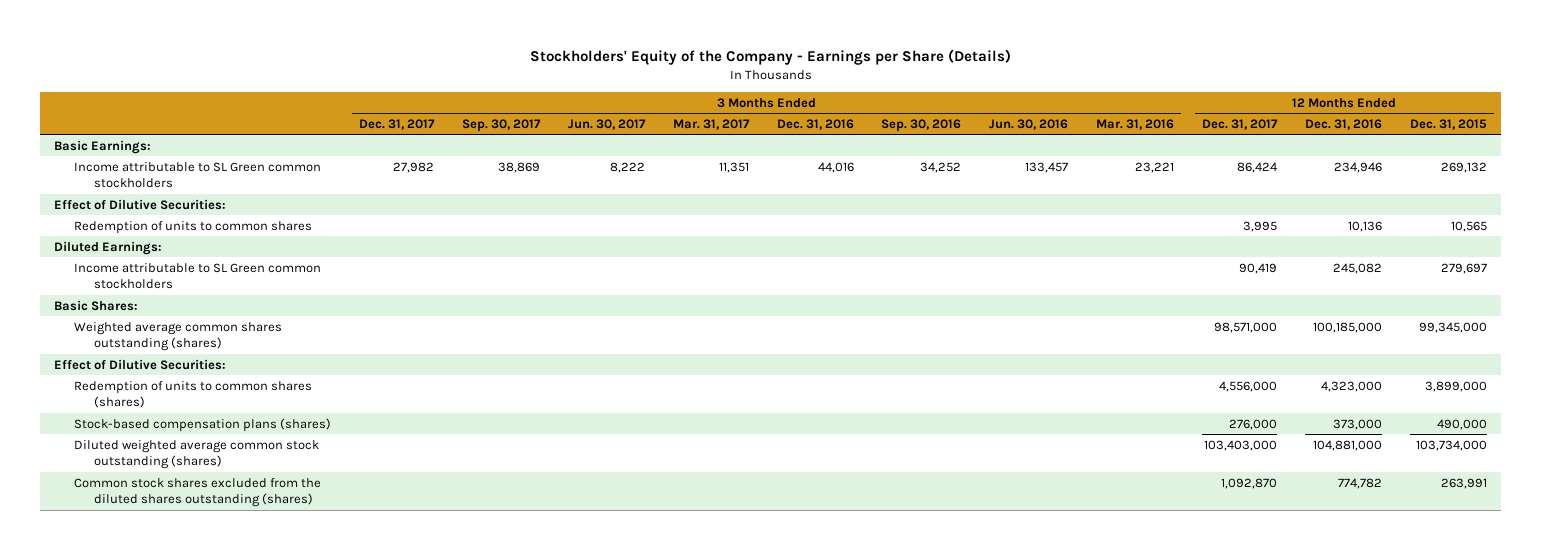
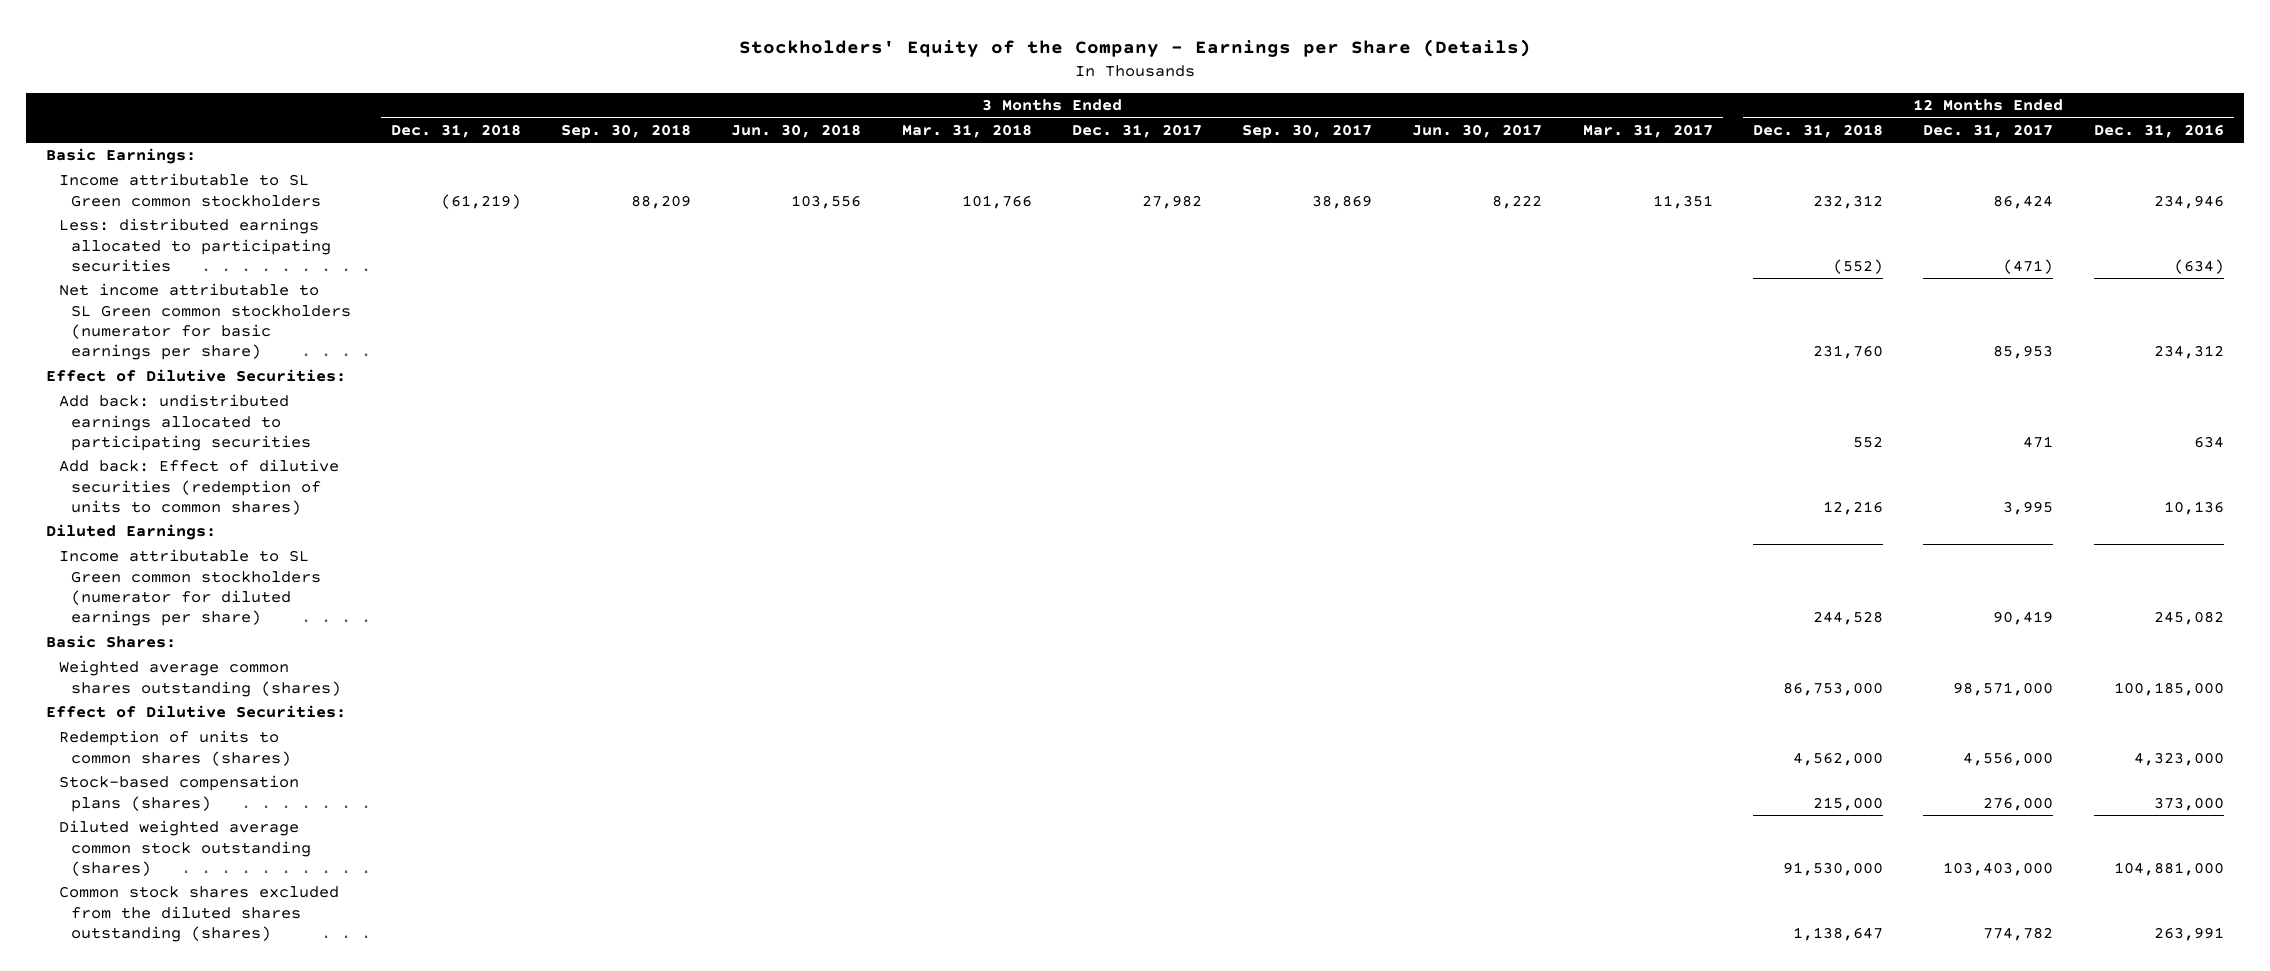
[776,118,854,130] Dec. 31, 2016 -> none
[881,118,962,132] Sep. 30, 2016 -> none
[989,118,1069,130] Jun. 30, 2016 -> none
[1096,118,1175,130] Mar. 31, 2016 -> none
[1409,118,1487,130] Dec. 31, 2015 -> none
none -> [390,123,521,138] Dec. 31, 2018
none -> [561,123,692,139] Sep. 30, 2018
none -> [731,123,862,138] Jun. 30, 2018
none -> [901,123,1032,138] Mar. 31, 2018
none -> [1753,123,1884,138] Dec. 31, 2018
none -> [58,218,331,272] Less: distributed earnings allocated to participating securities
none -> [58,283,351,361] Net income attributable to SL Green common stockholders (numerator for basic earnings per share)
none -> [58,394,311,451] Add back: undistributed earnings allocated to participating securities
[74,220,313,234] Redemption of units to common shares -> [58,459,339,515] Add back: Effect of dilutive securities (redemption of units to common shares)
[74,262,322,290] Income attributable to SL Green common stockholders -> [58,549,321,627] Income attributable to SL Green common stockholders (numerator for diluted earnings per share)
[1221,477,1278,489] 1,092,870 -> [1983,926,2054,941] 774,782
[1337,477,1382,489] 774,782 -> [2153,926,2224,941] 263,991

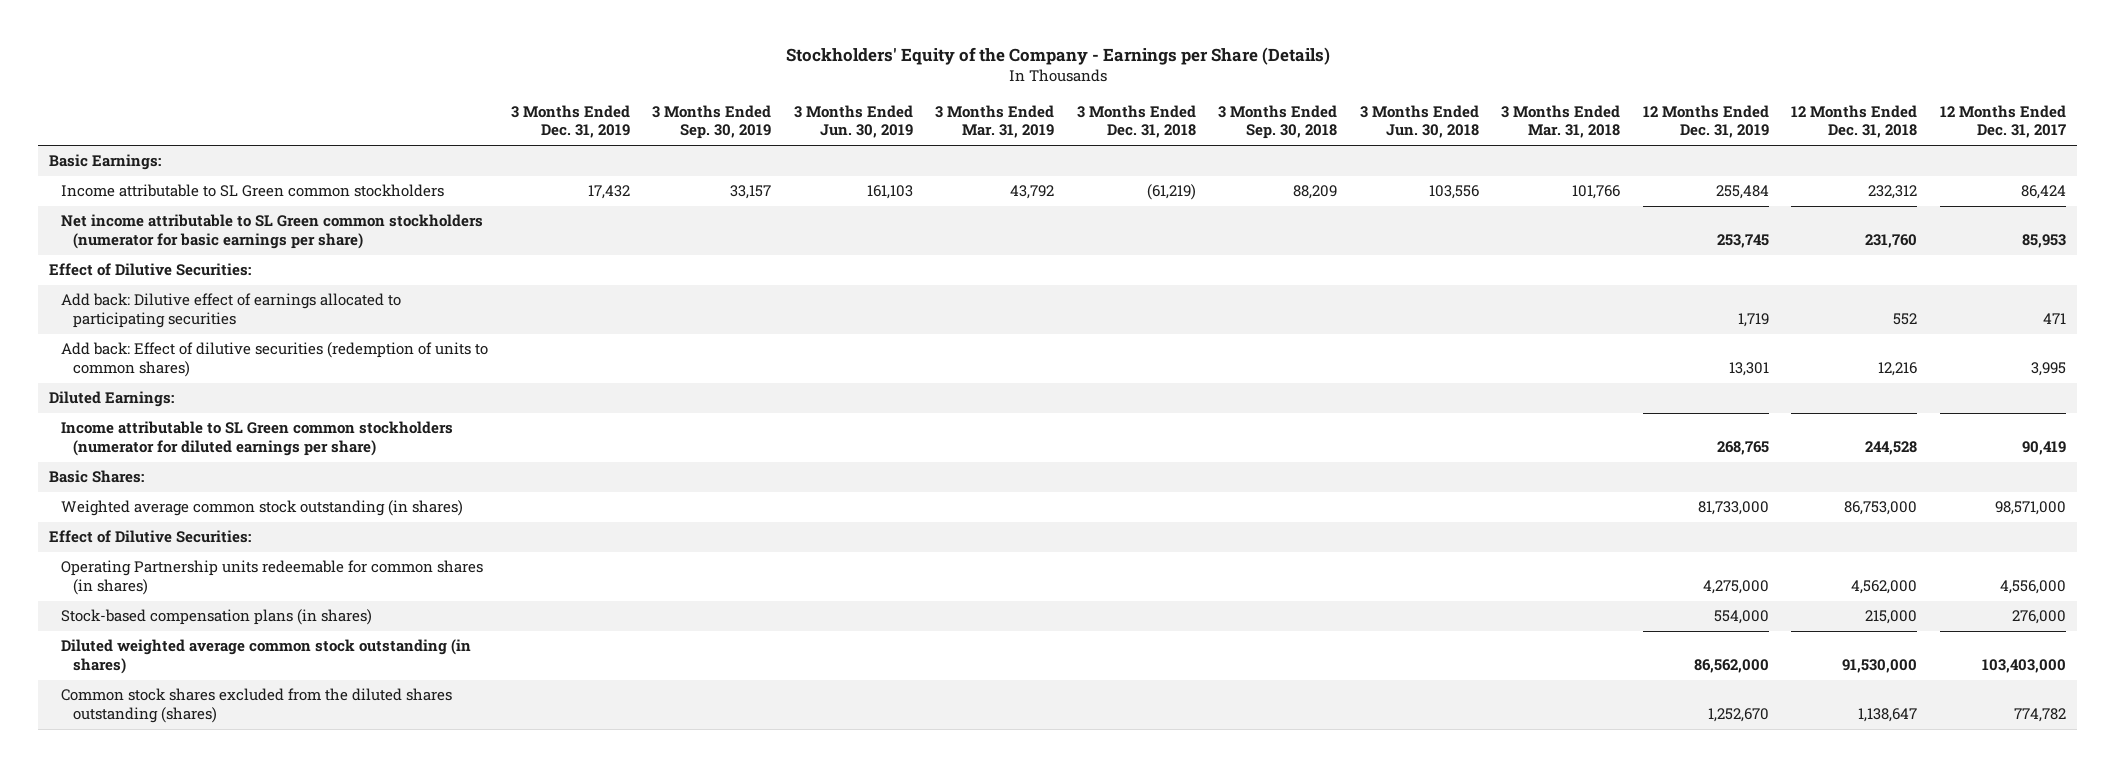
[1071,123,1202,138] Dec. 31, 2017 -> none
[1242,123,1373,139] Sep. 30, 2017 -> none
[1412,123,1543,138] Jun. 30, 2017 -> none
[1582,123,1713,138] Mar. 31, 2017 -> none
[2093,123,2224,138] Dec. 31, 2016 -> none
none -> [510,104,630,139] 3 Months Ended Dec. 31, 2019
none -> [652,104,772,140] 3 Months Ended Sep. 30, 2019
none -> [793,104,913,139] 3 Months Ended Jun. 30, 2019
none -> [935,104,1055,139] 3 Months Ended Mar. 31, 2019
none -> [1642,104,1769,139] 12 Months Ended Dec. 31, 2019
[58,218,331,272] Less: distributed earnings allocated to participating securities -> none
[58,394,311,451] Add back: undistributed earnings allocated to participating securities -> [61,293,402,329] Add back: Dilutive effect of earnings allocated to participating securities
[58,660,341,697] Weighted average common shares outstanding (shares) -> [61,500,464,517] Weighted average common stock outstanding (in shares)
[58,730,291,766] Redemption of units to common shares (shares) -> [61,560,484,596] Operating Partnership units redeemable for common shares (in shares)
[58,775,299,812] Stock-based compensation plans (shares) -> [61,609,373,626] Stock-based compensation plans (in shares)
[58,820,311,876] Diluted weighted average common stock outstanding (shares) -> [61,639,472,675] Diluted weighted average common stock outstanding (in shares)

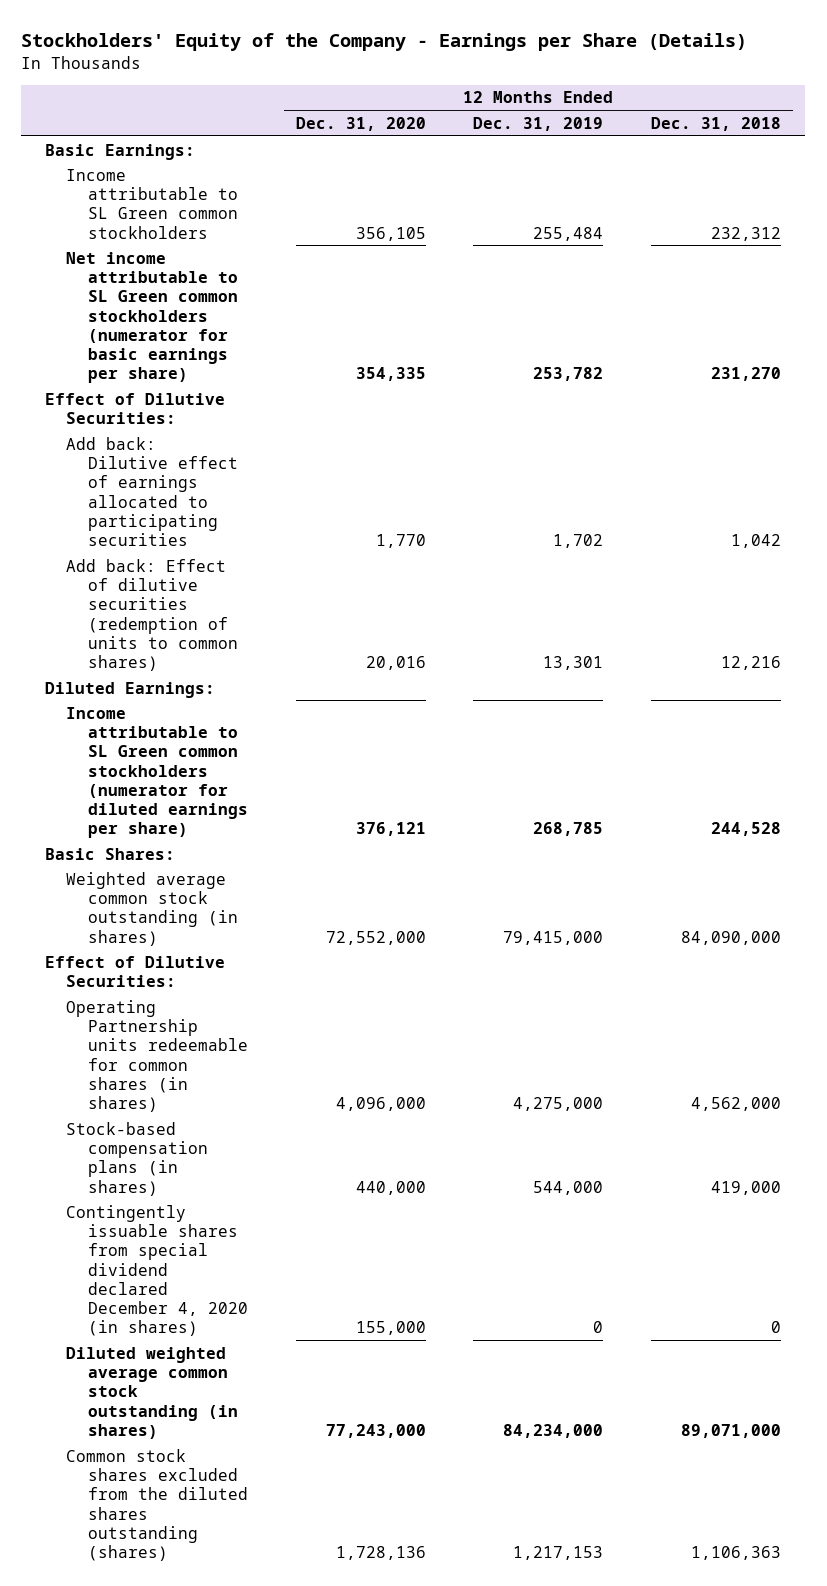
[510,104,630,139] 3 Months Ended Dec. 31, 2019 -> none
[652,104,772,140] 3 Months Ended Sep. 30, 2019 -> none
[793,104,913,139] 3 Months Ended Jun. 30, 2019 -> none
[935,104,1055,139] 3 Months Ended Mar. 31, 2019 -> none
[1076,104,1196,139] 3 Months Ended Dec. 31, 2018 -> none
[1218,104,1338,140] 3 Months Ended Sep. 30, 2018 -> none
[1359,104,1479,139] 3 Months Ended Jun. 30, 2018 -> none
[1501,104,1621,139] 3 Months Ended Mar. 31, 2018 -> none
[1940,104,2067,139] 12 Months Ended Dec. 31, 2017 -> none
none -> [295,116,426,131] Dec. 31, 2020
[1716,234,1769,249] 253,745 -> [533,367,604,382] 253,782
[1865,234,1918,249] 231,760 -> [711,367,782,382] 231,270
[1737,313,1769,328] 1,719 -> [553,534,604,549] 1,702
[1893,313,1918,326] 552 -> [731,534,782,549] 1,042
[1716,441,1769,456] 268,765 -> [533,822,604,837] 268,785
[1697,501,1769,516] 81,733,000 -> [503,930,604,945] 79,415,000
[1844,501,1918,516] 86,753,000 -> [681,930,782,945] 84,090,000
[1713,610,1769,625] 554,000 -> [533,1180,604,1195] 544,000
[1865,610,1918,625] 215,000 -> [711,1180,782,1195] 419,000
none -> [66,1204,248,1337] Contingently issuable shares from special dividend declared December 4, 2020 (in shares)
[1693,659,1769,674] 86,562,000 -> [503,1423,604,1438] 84,234,000
[1842,659,1918,674] 91,530,000 -> [681,1423,782,1438] 89,071,000
[1707,708,1769,723] 1,252,670 -> [513,1546,604,1561] 1,217,153
[1858,708,1918,723] 1,138,647 -> [691,1546,782,1561] 1,106,363

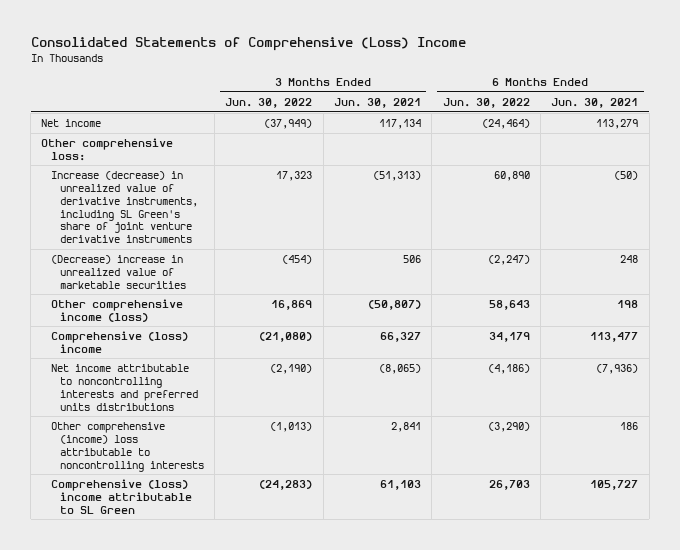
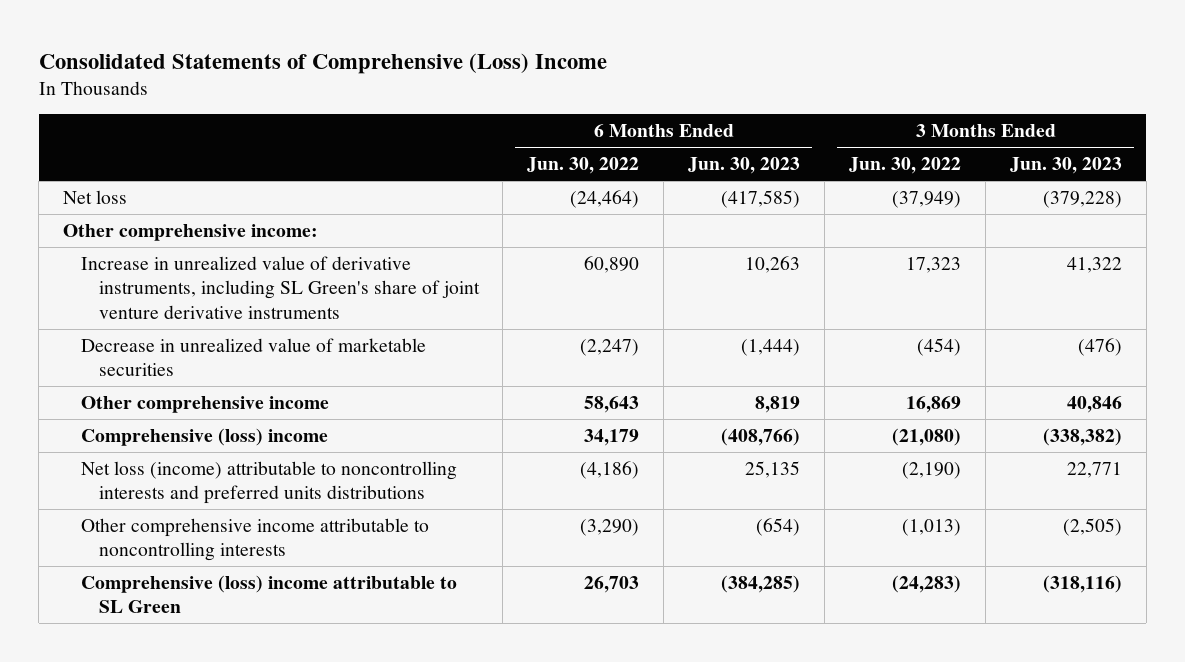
[334,97,422,108] Jun. 30, 2021 -> none
[551,97,639,108] Jun. 30, 2021 -> none
none -> [688,157,801,175] Jun. 30, 2023
none -> [1010,157,1123,175] Jun. 30, 2023
[41,118,102,127] Net income -> [63,189,128,204] Net loss
[41,137,174,161] Other comprehensive loss: -> [63,223,319,241] Other comprehensive income:
[50,170,198,244] Increase (decrease) in unrealized value of derivative instruments, including SL Green's share of joint venture derivative instruments -> [80,255,480,319] Increase in unrealized value of derivative instruments, including SL Green's share of joint venture derivative instruments
[50,254,186,289] (Decrease) increase in unrealized value of marketable securities -> [80,337,426,377] Decrease in unrealized value of marketable securities
[50,298,183,322] Other comprehensive income (loss) -> [80,395,329,413] Other comprehensive income
[50,363,198,411] Net income attributable to noncontrolling interests and preferred units distributions -> [80,460,457,505] Net loss (income) attributable to noncontrolling interests and preferred units distributions
[50,421,204,472] Other comprehensive (income) loss attributable to noncontrolling interests -> [80,517,429,562] Other comprehensive income attributable to noncontrolling interests

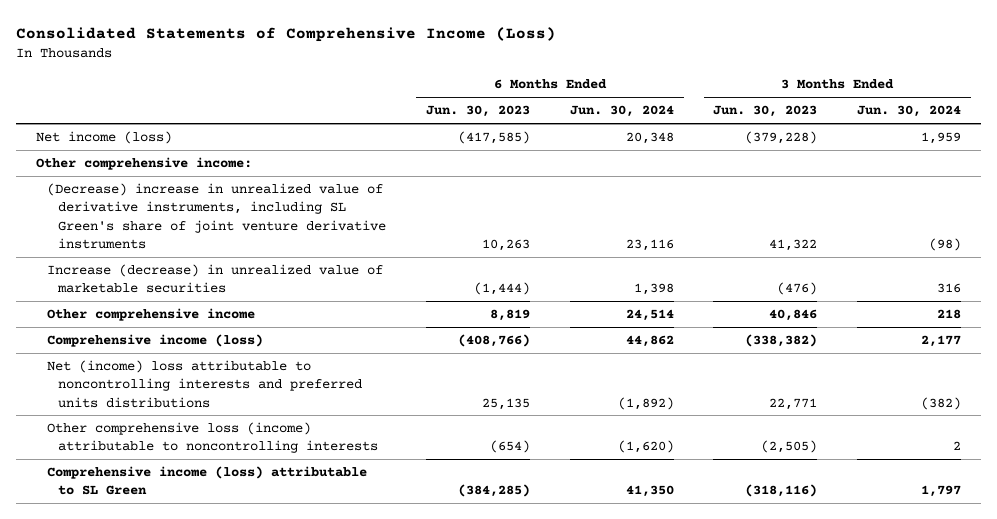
[38,52,607,74] Consolidated Statements of Comprehensive (Loss) Income -> [16,27,557,43] Consolidated Statements of Comprehensive Income (Loss)
[527,157,640,175] Jun. 30, 2022 -> none
[849,157,962,175] Jun. 30, 2022 -> none
none -> [569,105,674,118] Jun. 30, 2024
none -> [857,105,962,118] Jun. 30, 2024
[63,189,128,204] Net loss -> [36,131,173,145] Net income (loss)
[80,255,480,319] Increase in unrealized value of derivative instruments, including SL Green's share of joint venture derivative instruments -> [47,183,387,249] (Decrease) increase in unrealized value of derivative instruments, including SL Green's share of joint venture derivative instruments
[80,337,426,377] Decrease in unrealized value of marketable securities -> [47,264,384,294] Increase (decrease) in unrealized value of marketable securities
[80,427,328,446] Comprehensive (loss) income -> [47,334,264,348] Comprehensive income (loss)
[80,460,457,505] Net loss (income) attributable to noncontrolling interests and preferred units distributions -> [47,360,363,408] Net (income) loss attributable to noncontrolling interests and preferred units distributions
[80,517,429,562] Other comprehensive income attributable to noncontrolling interests -> [47,422,379,454] Other comprehensive loss (income) attributable to noncontrolling interests
[80,574,457,614] Comprehensive (loss) income attributable to SL Green -> [47,466,368,496] Comprehensive income (loss) attributable to SL Green

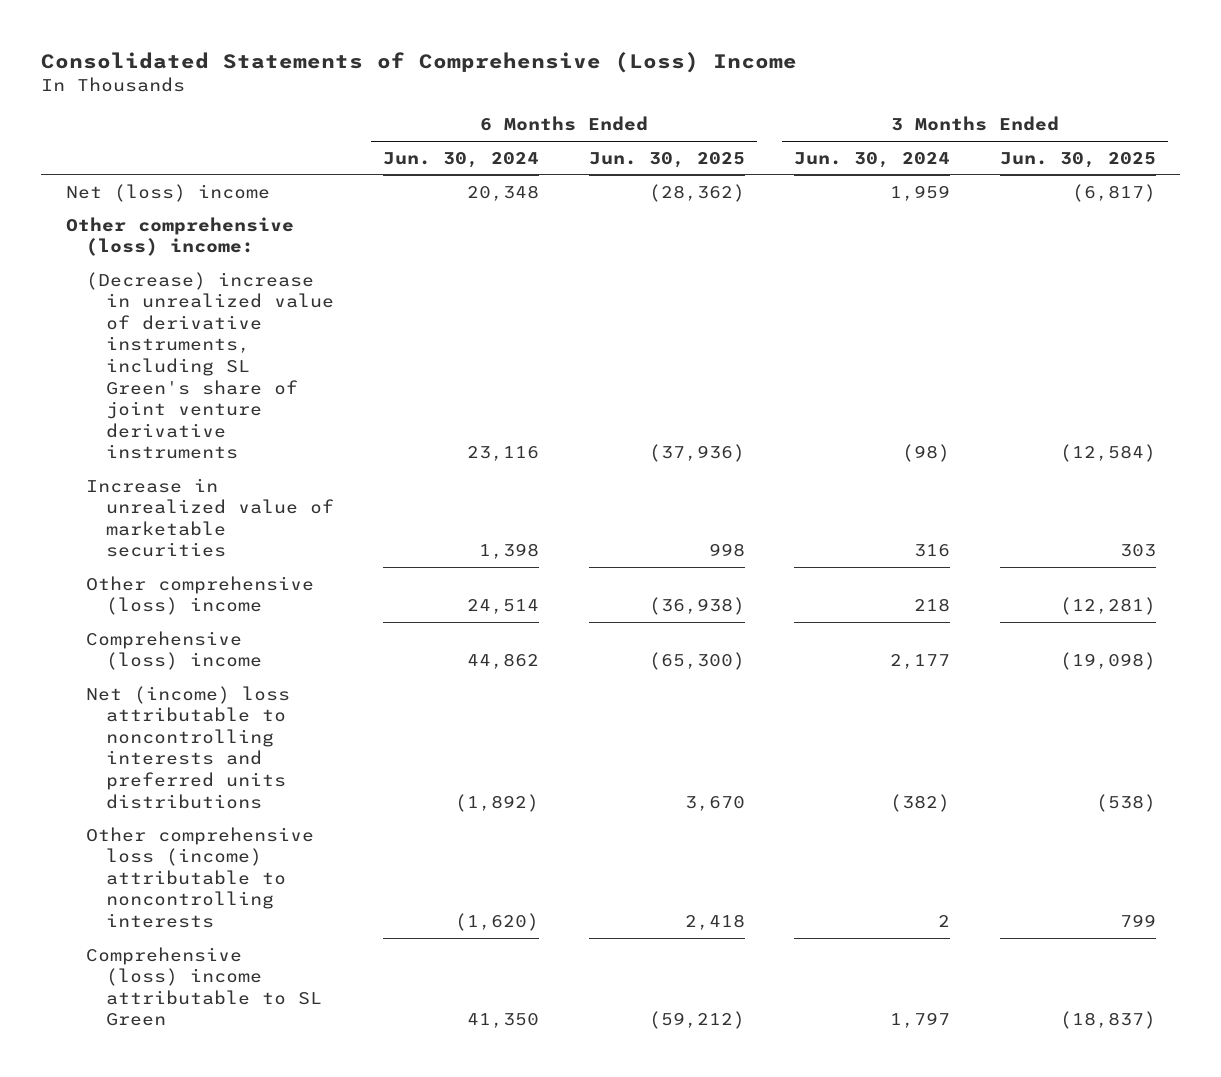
[16,27,557,43] Consolidated Statements of Comprehensive Income (Loss) -> [41,51,798,73] Consolidated Statements of Comprehensive (Loss) Income
[426,105,531,118] Jun. 30, 2023 -> none
[713,105,818,118] Jun. 30, 2023 -> none
none -> [588,151,745,168] Jun. 30, 2025
none -> [999,151,1156,168] Jun. 30, 2025
[36,131,173,145] Net income (loss) -> [65,183,270,202] Net (loss) income
[36,157,253,171] Other comprehensive income: -> [65,216,294,257] Other comprehensive (loss) income:
[47,264,384,294] Increase (decrease) in unrealized value of marketable securities -> [85,477,334,558] Increase in unrealized value of marketable securities
[47,308,256,322] Other comprehensive income -> [85,575,314,616] Other comprehensive (loss) income
[47,334,264,348] Comprehensive income (loss) -> [85,630,262,671] Comprehensive (loss) income
[47,466,368,496] Comprehensive income (loss) attributable to SL Green -> [85,946,322,1027] Comprehensive (loss) income attributable to SL Green

